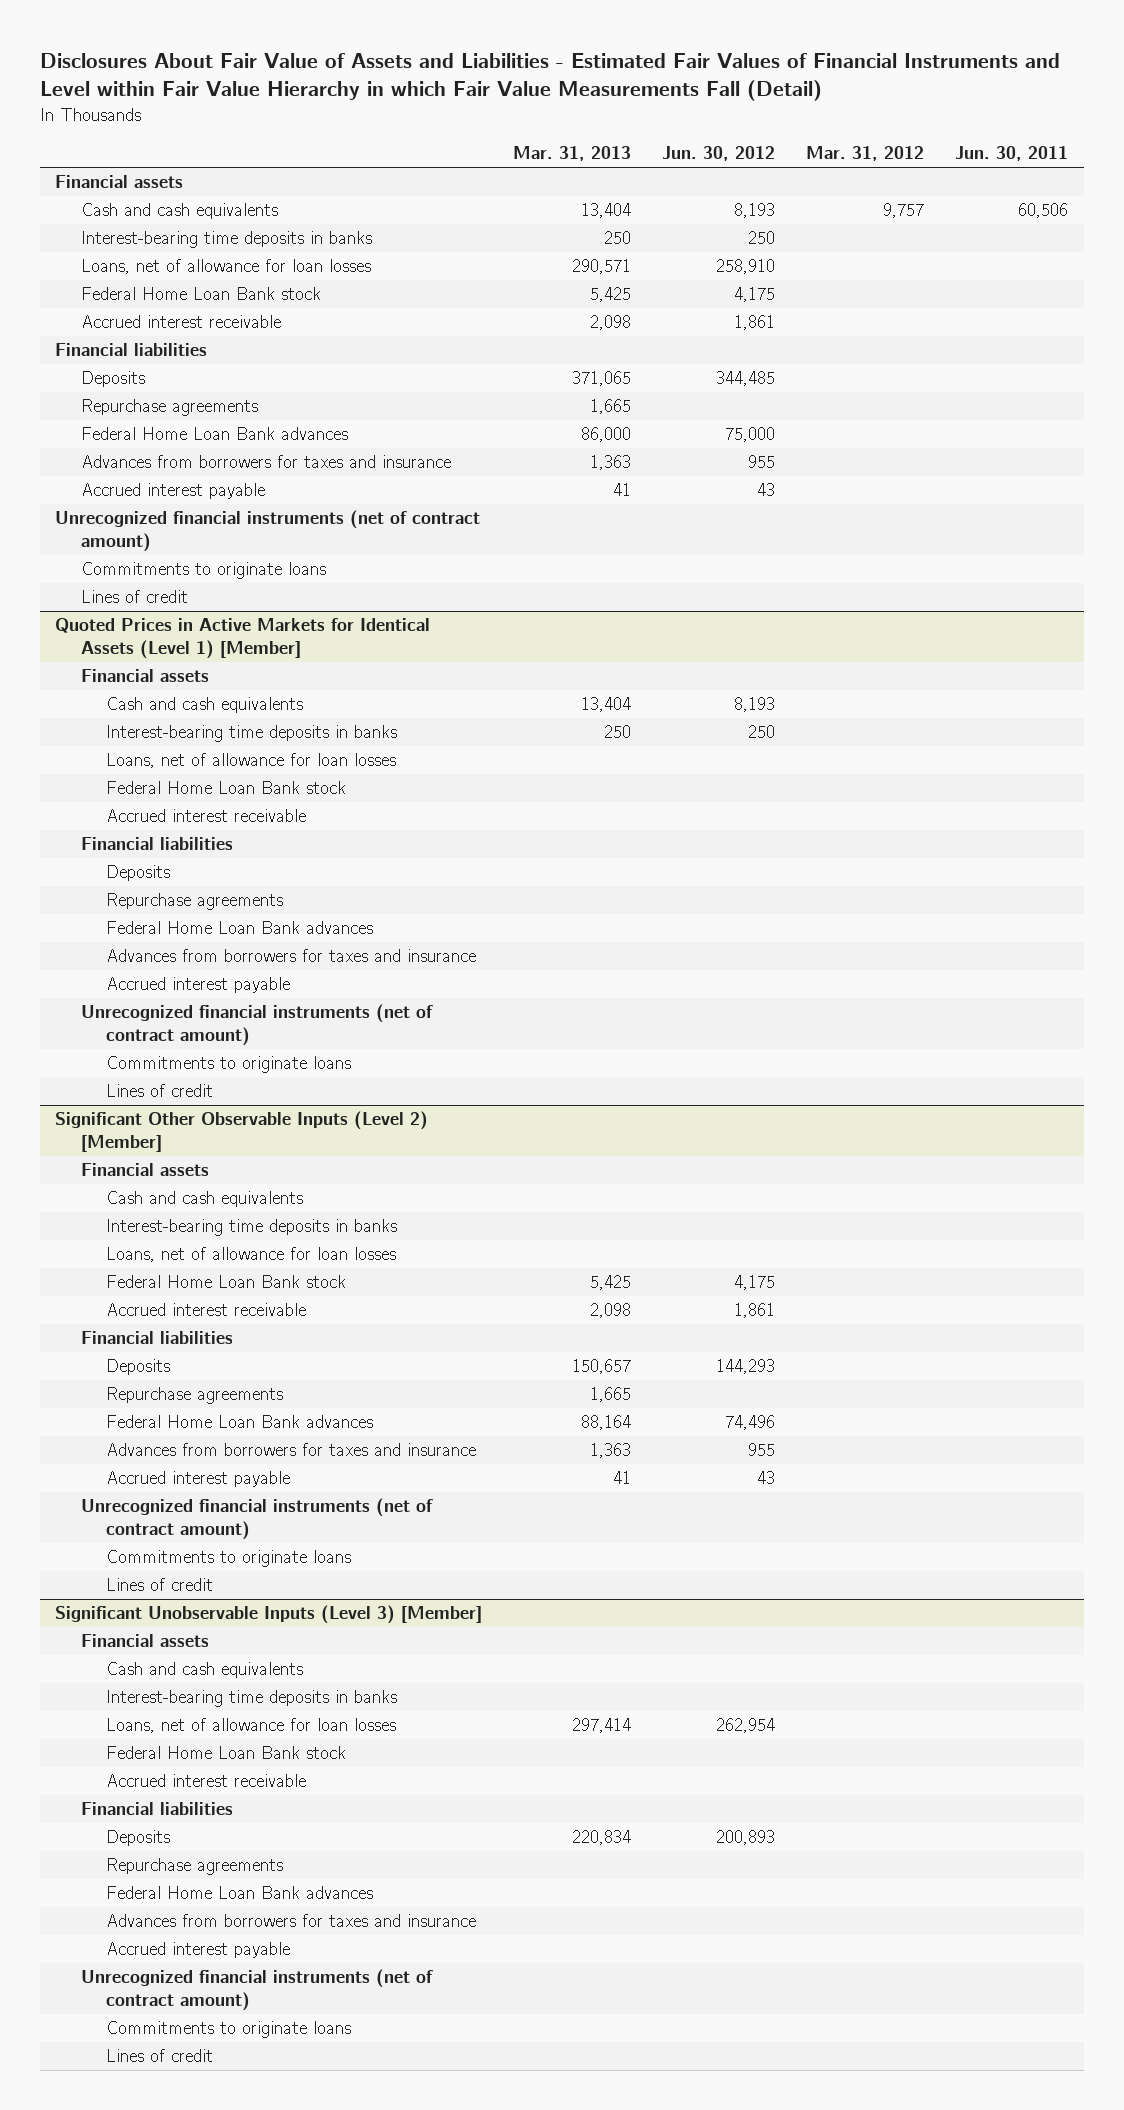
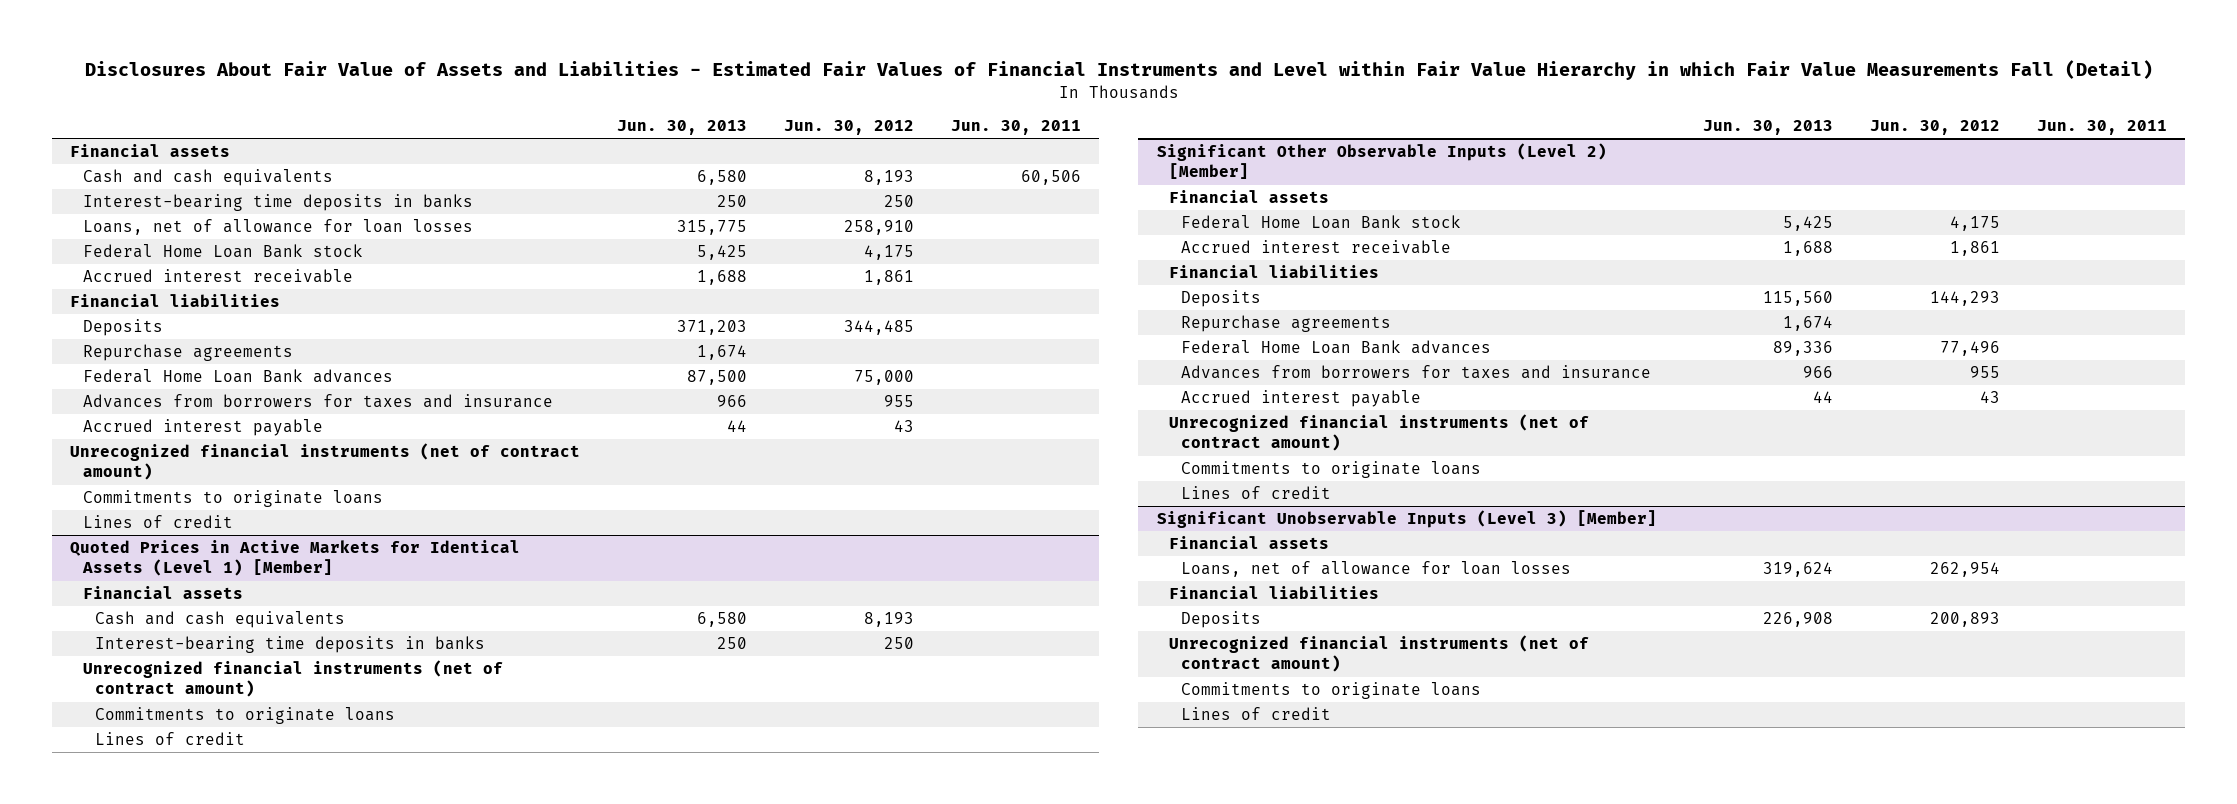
[513,146,632,162] Mar. 31, 2013 -> none
[806,146,925,162] Mar. 31, 2012 -> none
none -> [617,120,748,136] Jun. 30, 2013
[106,753,397,769] Loans, net of allowance for loan losses -> none
[106,781,347,795] Federal Home Loan Bank stock -> none
[106,809,307,823] Accrued interest receivable -> none
[80,837,233,851] Financial liabilities -> none
[106,865,171,882] Deposits -> none
[106,893,284,911] Repurchase agreements -> none
[106,921,374,935] Federal Home Loan Bank advances -> none
[106,949,477,963] Advances from borrowers for taxes and insurance -> none
[106,977,291,994] Accrued interest payable -> none
[106,1191,304,1208] Cash and cash equivalents -> none
[106,1219,398,1237] Interest-bearing time deposits in banks -> none
[106,1247,397,1263] Loans, net of allowance for loan losses -> none
[725,1415,776,1431] 74,496 -> [1939,341,2000,357] 77,496
[106,1662,304,1679] Cash and cash equivalents -> none
[106,1690,398,1708] Interest-bearing time deposits in banks -> none
[106,1746,347,1760] Federal Home Loan Bank stock -> none
[106,1774,307,1788] Accrued interest receivable -> none
[106,1858,284,1876] Repurchase agreements -> none
[106,1886,374,1900] Federal Home Loan Bank advances -> none
[106,1914,477,1928] Advances from borrowers for taxes and insurance -> none
[106,1942,291,1959] Accrued interest payable -> none

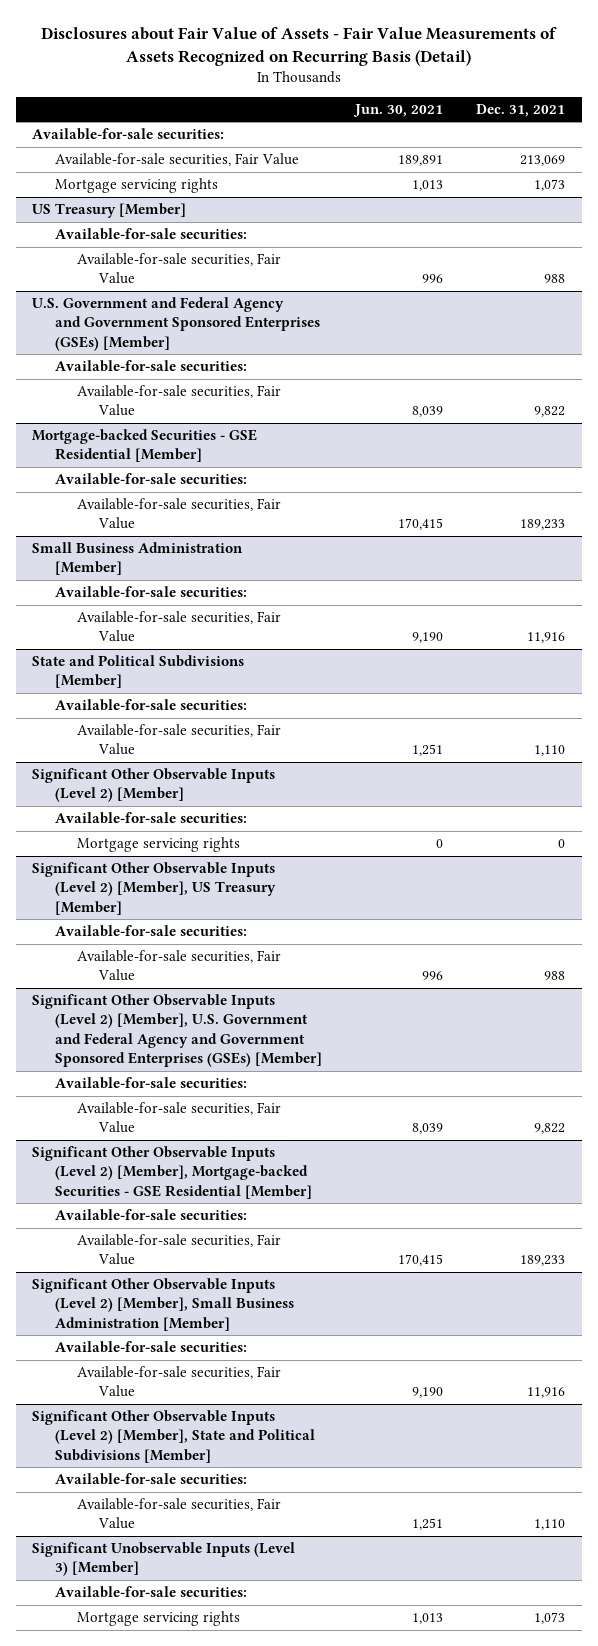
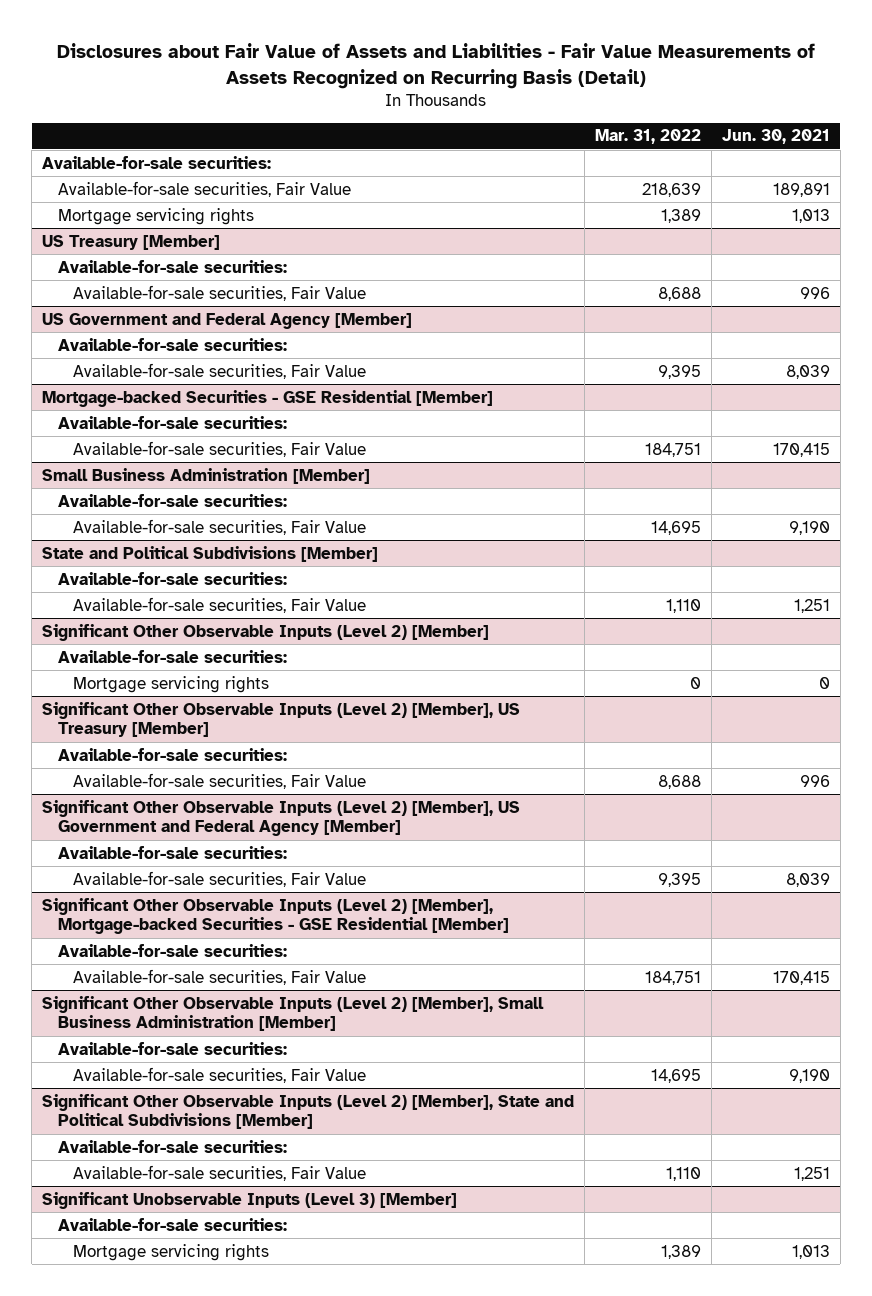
[40,26,557,66] Disclosures about Fair Value of Assets - Fair Value Measurements of Assets Recognized on Recurring Basis (Detail) -> [57,42,816,89] Disclosures about Fair Value of Assets and Liabilities - Fair Value Measurements of Assets Recognized on Recurring Basis (Detail)
[476,103,566,117] Dec. 31, 2021 -> none
none -> [595,129,702,145] Mar. 31, 2022
[32,297,320,351] U.S. Government and Federal Agency and Government Sponsored Enterprises (GSEs) [Member] -> [42,312,413,329] US Government and Federal Agency [Member]
[32,994,322,1067] Significant Other Observable Inputs (Level 2) [Member], U.S. Government and Federal Agency and Government Sponsored Enterprises (GSEs) [Member] -> [42,799,521,837] Significant Other Observable Inputs (Level 2) [Member], US Government and Federal Agency [Member]

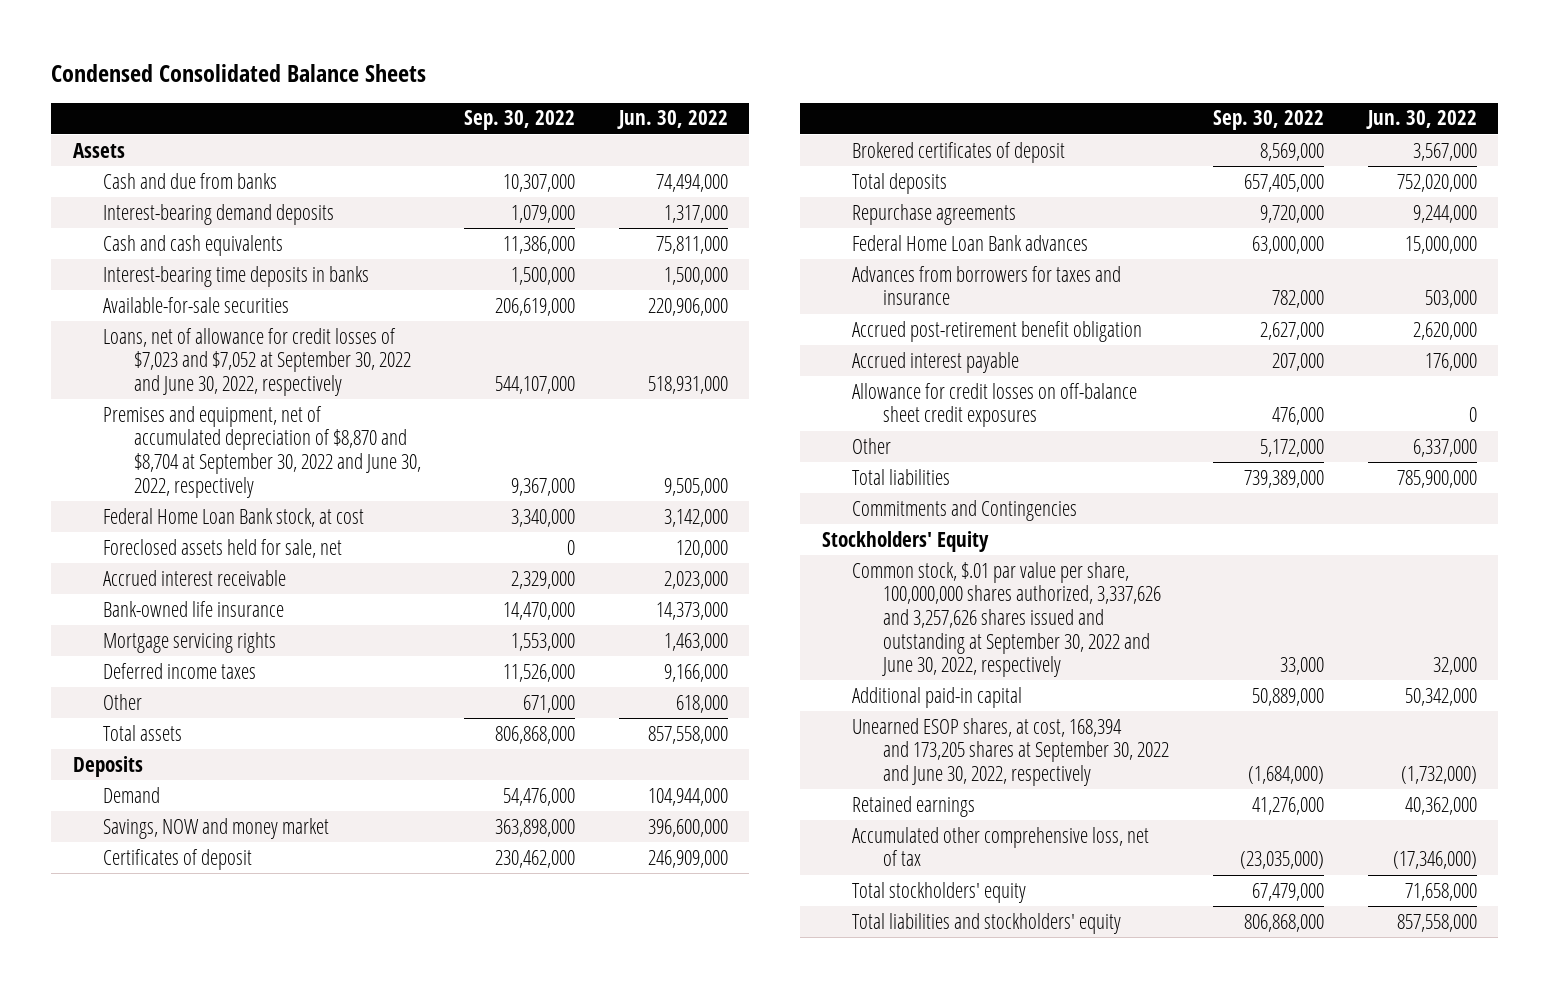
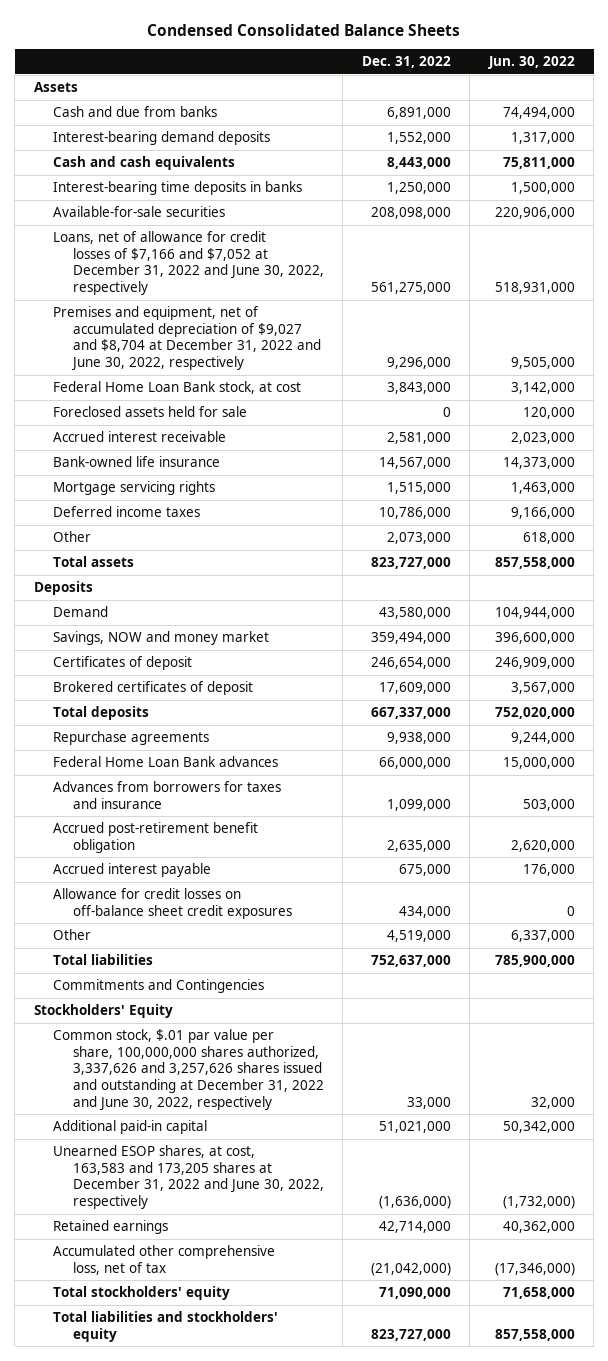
[464,110,576,131] Sep. 30, 2022 -> none
none -> [361,56,451,69] Dec. 31, 2022
[103,327,411,396] Loans, net of allowance for credit losses of $7,023 and $7,052 at September 30, 2022 and June 30, 2022, respectively -> [53,231,324,296] Loans, net of allowance for credit losses of $7,166 and $7,052 at December 31, 2022 and June 30, 2022, respectively
[103,405,421,498] Premises and equipment, net of accumulated depreciation of $8,870 and $8,704 at September 30, 2022 and June 30, 2022, respectively -> [53,306,321,372] Premises and equipment, net of accumulated depreciation of $9,027 and $8,704 at December 31, 2022 and June 30, 2022, respectively
[103,538,343,558] Foreclosed assets held for sale, net -> [53,406,248,418] Foreclosed assets held for sale
[852,561,1161,678] Common stock, $.01 par value per share, 100,000,000 shares authorized, 3,337,626 and 3,257,626 shares issued and outstanding at September 30, 2022 and June 30, 2022, respectively -> [53,1029,324,1111] Common stock, $.01 par value per share, 100,000,000 shares authorized, 3,337,626 and 3,257,626 shares issued and outstanding at December 31, 2022 and June 30, 2022, respectively
[852,717,1169,786] Unearned ESOP shares, at cost, 168,394 and 173,205 shares at September 30, 2022 and June 30, 2022, respectively -> [53,1145,324,1210] Unearned ESOP shares, at cost, 163,583 and 173,205 shares at December 31, 2022 and June 30, 2022, respectively

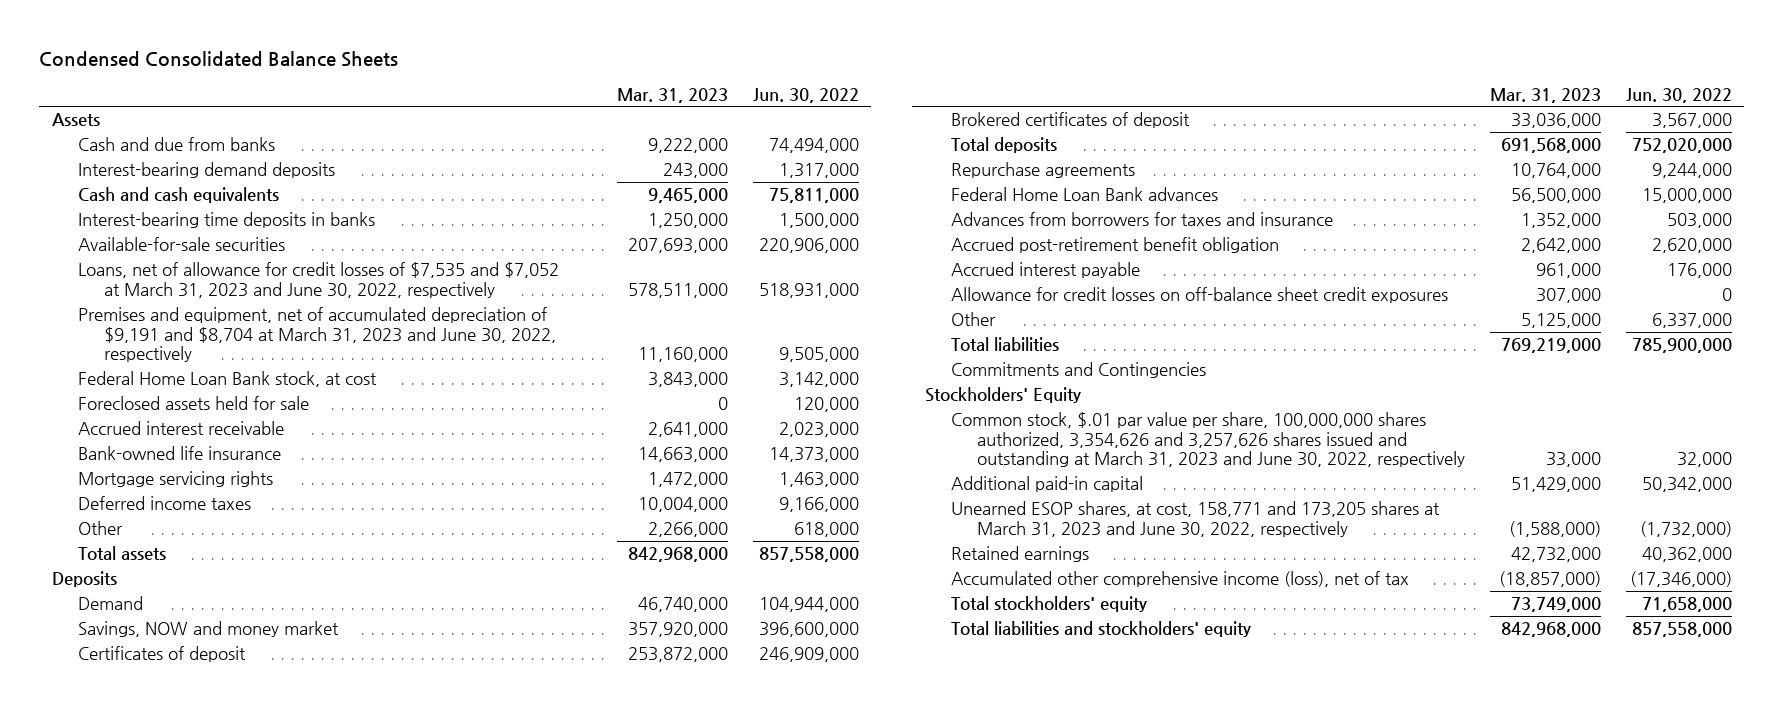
[361,56,451,69] Dec. 31, 2022 -> none
none -> [616,87,728,103] Mar. 31, 2023
[53,231,324,296] Loans, net of allowance for credit losses of $7,166 and $7,052 at December 31, 2022 and June 30, 2022, respectively -> [78,262,560,298] Loans, net of allowance for credit losses of $7,535 and $7,052 at March 31, 2023 and June 30, 2022, respectively
[53,306,321,372] Premises and equipment, net of accumulated depreciation of $9,027 and $8,704 at December 31, 2022 and June 30, 2022, respectively -> [78,307,557,363] Premises and equipment, net of accumulated depreciation of $9,191 and $8,704 at March 31, 2023 and June 30, 2022, respectively
[53,1029,324,1111] Common stock, $.01 par value per share, 100,000,000 shares authorized, 3,337,626 and 3,257,626 shares issued and outstanding at December 31, 2022 and June 30, 2022, respectively -> [950,412,1466,468] Common stock, $.01 par value per share, 100,000,000 shares authorized, 3,354,626 and 3,257,626 shares issued and outstanding at March 31, 2023 and June 30, 2022, respectively
[53,1145,324,1210] Unearned ESOP shares, at cost, 163,583 and 173,205 shares at December 31, 2022 and June 30, 2022, respectively -> [950,501,1440,537] Unearned ESOP shares, at cost, 158,771 and 173,205 shares at March 31, 2023 and June 30, 2022, respectively
[53,1245,276,1275] Accumulated other comprehensive loss, net of tax -> [950,571,1409,588] Accumulated other comprehensive income (loss), net of tax

